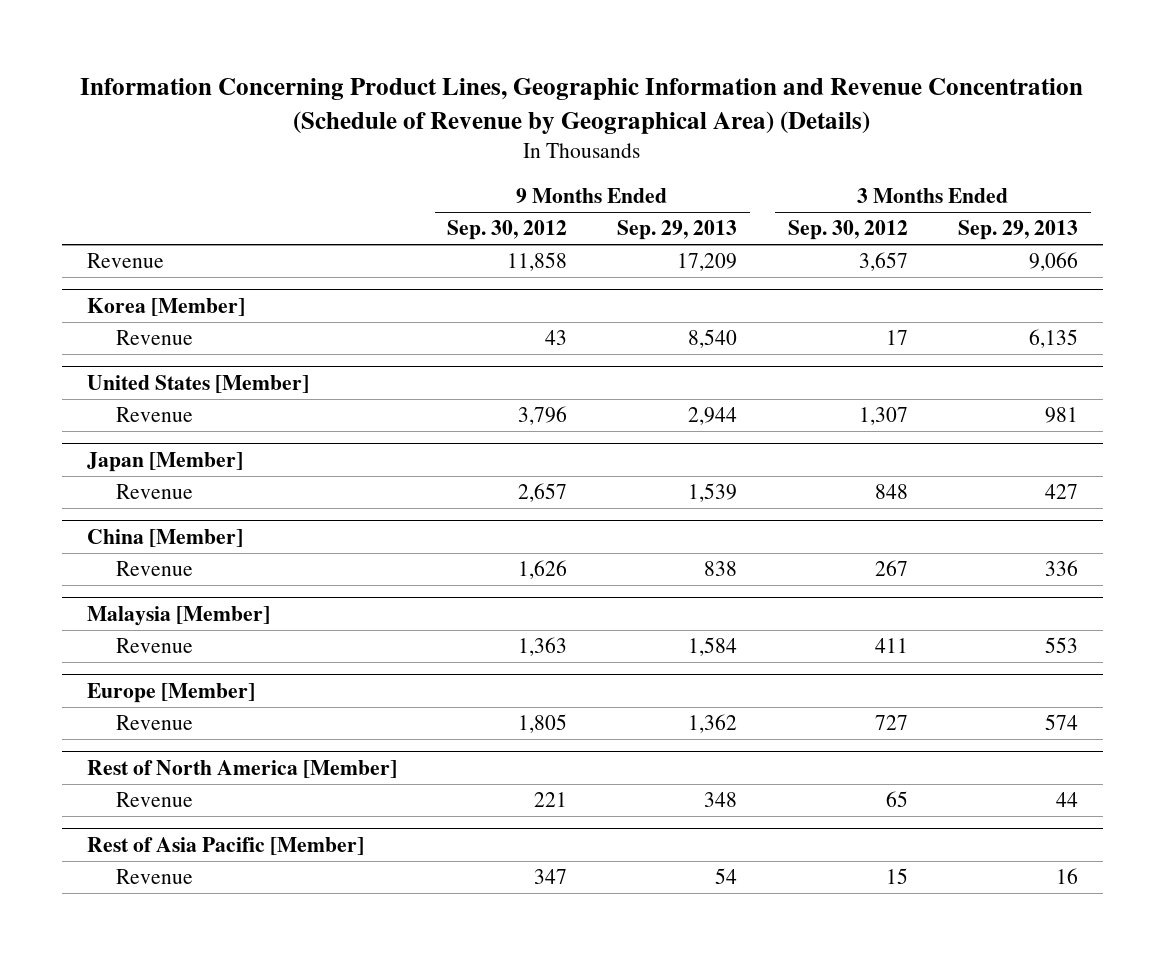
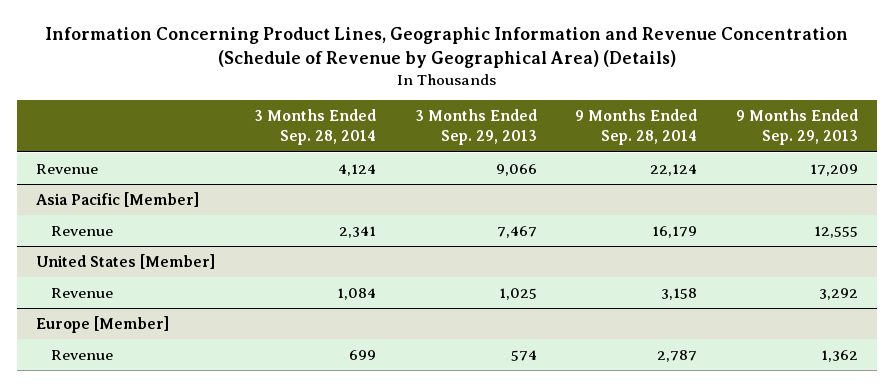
[447,220,568,241] Sep. 30, 2012 -> none
[787,220,908,241] Sep. 30, 2012 -> none
none -> [253,109,376,146] 3 Months Ended Sep. 28, 2014
none -> [575,109,698,146] 9 Months Ended Sep. 28, 2014
[86,298,245,317] Korea [Member] -> none
none -> [35,191,199,207] Asia Pacific [Member]
[688,329,738,349] 8,540 -> [814,225,859,238] 12,555
[1029,329,1079,349] 6,135 -> [496,225,537,238] 7,467
[86,452,243,473] Japan [Member] -> none
[116,484,194,500] Revenue -> none
[86,529,243,548] China [Member] -> none
[116,561,194,577] Revenue -> none
[86,606,270,627] Malaysia [Member] -> none
[116,638,194,654] Revenue -> none
[688,407,738,426] 2,944 -> [819,287,859,300] 3,292
[1045,407,1079,424] 981 -> [498,287,537,300] 1,025
[86,760,397,779] Rest of North America [Member] -> none
[116,792,194,808] Revenue -> none
[86,837,364,856] Rest of Asia Pacific [Member] -> none
[116,869,194,885] Revenue -> none

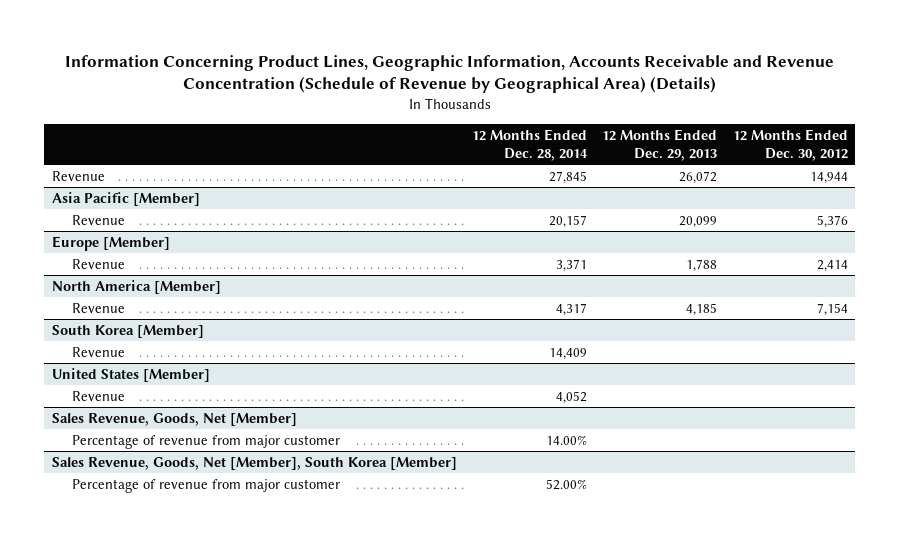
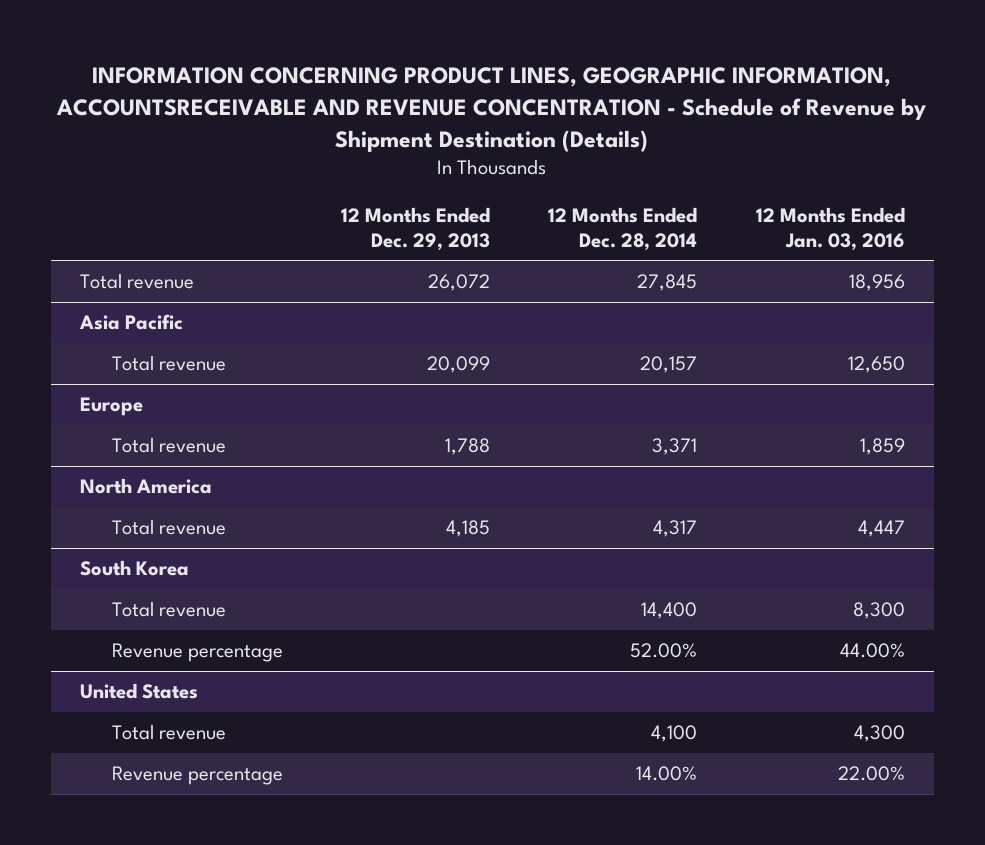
[64,54,834,94] Information Concerning Product Lines, Geographic Information, Accounts Receivable and Revenue Concentration (Schedule of Revenue by Geographical Area) (Details) -> [56,66,927,152] INFORMATION CONCERNING PRODUCT LINES, GEOGRAPHIC INFORMATION, ACCOUNTSRECEIVABLE AND REVENUE CONCENTRATION - Schedule of Revenue by Shipment Destination (Details)
[732,128,848,161] 12 Months Ended Dec. 30, 2012 -> none
none -> [755,206,905,251] 12 Months Ended Jan. 03, 2016
[51,412,297,426] Sales Revenue, Goods, Net [Member] -> none
[71,434,340,449] Percentage of revenue from major customer -> none
[51,456,457,470] Sales Revenue, Goods, Net [Member], South Korea [Member] -> none
[71,478,340,493] Percentage of revenue from major customer -> none
[51,170,105,181] Revenue -> [80,273,195,290] Total revenue
[51,191,200,206] Asia Pacific [Member] -> [79,314,184,331] Asia Pacific
[71,214,125,225] Revenue -> [111,355,226,372] Total revenue
[51,235,170,251] Europe [Member] -> [80,397,144,417] Europe
[71,258,125,269] Revenue -> [111,437,226,454] Total revenue
[51,279,221,294] North America [Member] -> [80,478,213,495] North America
[71,302,125,313] Revenue -> [111,519,226,536] Total revenue
[51,324,204,338] South Korea [Member] -> [80,560,190,577] South Korea
[71,346,125,357] Revenue -> [111,601,226,618] Total revenue
[548,347,587,360] 14,409 -> [641,602,698,620] 14,400
none -> [111,643,283,663] Revenue percentage
[51,367,210,382] United States [Member] -> [80,683,199,700] United States
[71,390,125,401] Revenue -> [111,724,226,741] Total revenue
[555,390,587,404] 4,052 -> [651,725,698,743] 4,100
none -> [111,766,283,786] Revenue percentage

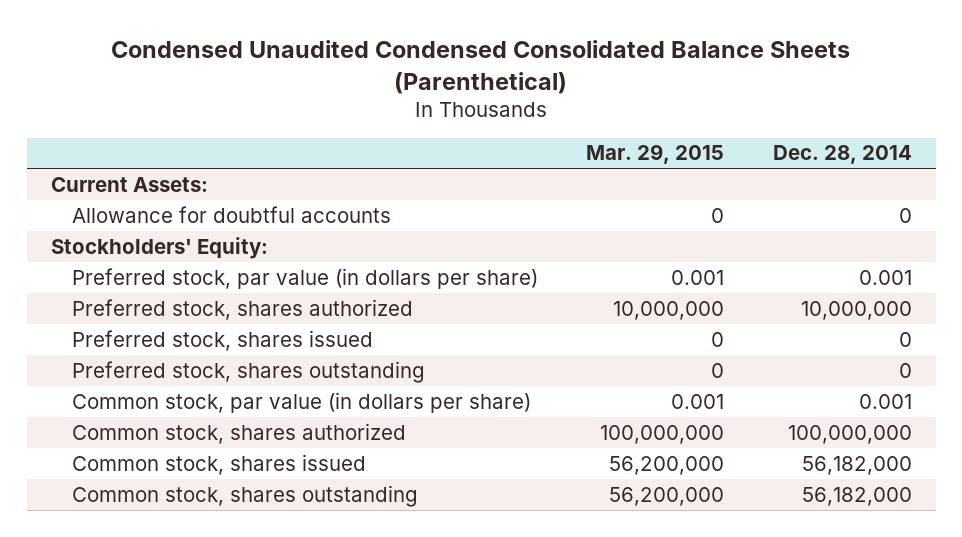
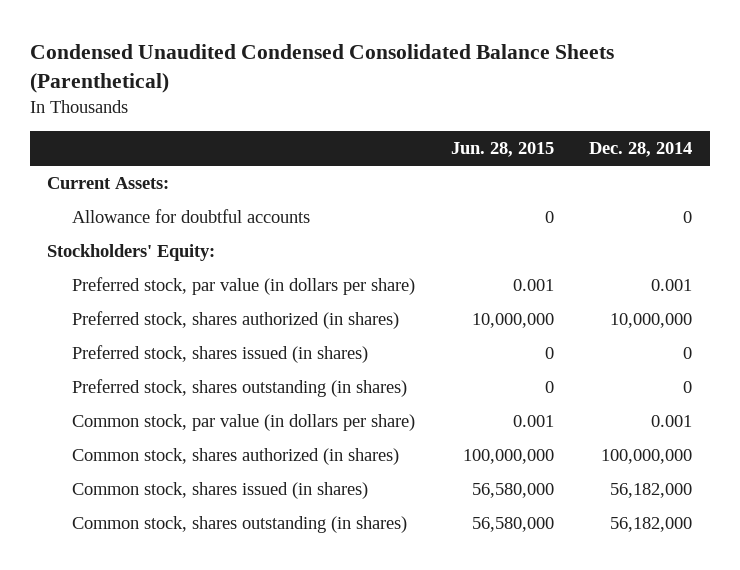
[586,144,725,165] Mar. 29, 2015 -> none
none -> [450,142,554,158] Jun. 28, 2015
[72,298,414,320] Preferred stock, shares authorized -> [72,310,400,329] Preferred stock, shares authorized (in shares)
[72,329,374,351] Preferred stock, shares issued -> [72,344,369,363] Preferred stock, shares issued (in shares)
[72,360,426,383] Preferred stock, shares outstanding -> [72,378,408,397] Preferred stock, shares outstanding (in shares)
[72,422,407,444] Common stock, shares authorized -> [72,447,400,465] Common stock, shares authorized (in shares)
[72,453,367,475] Common stock, shares issued -> [72,481,369,499] Common stock, shares issued (in shares)
[72,484,419,507] Common stock, shares outstanding -> [72,515,408,533] Common stock, shares outstanding (in shares)

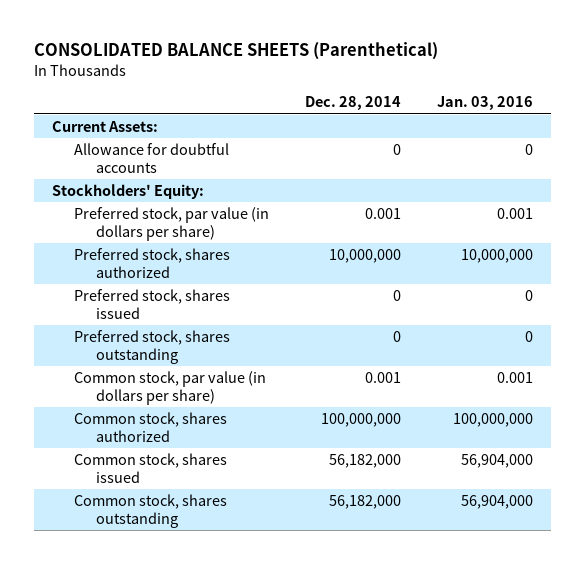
[29,43,614,93] Condensed Unaudited Condensed Consolidated Balance Sheets (Parenthetical) -> [33,42,438,61] CONSOLIDATED BALANCE SHEETS (Parenthetical)
[450,142,554,158] Jun. 28, 2015 -> none
none -> [436,96,533,111] Jan. 03, 2016
[72,310,400,329] Preferred stock, shares authorized (in shares) -> [73,247,230,278] Preferred stock, shares authorized
[72,344,369,363] Preferred stock, shares issued (in shares) -> [73,288,230,319] Preferred stock, shares issued
[72,378,408,397] Preferred stock, shares outstanding (in shares) -> [73,329,230,364] Preferred stock, shares outstanding
[72,447,400,465] Common stock, shares authorized (in shares) -> [73,411,227,442] Common stock, shares authorized
[72,481,369,499] Common stock, shares issued (in shares) -> [73,452,227,483] Common stock, shares issued
[72,515,408,533] Common stock, shares outstanding (in shares) -> [73,493,227,528] Common stock, shares outstanding

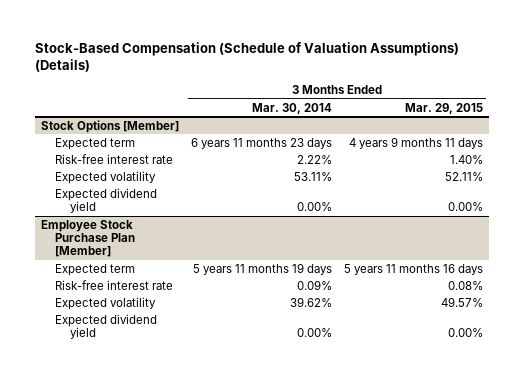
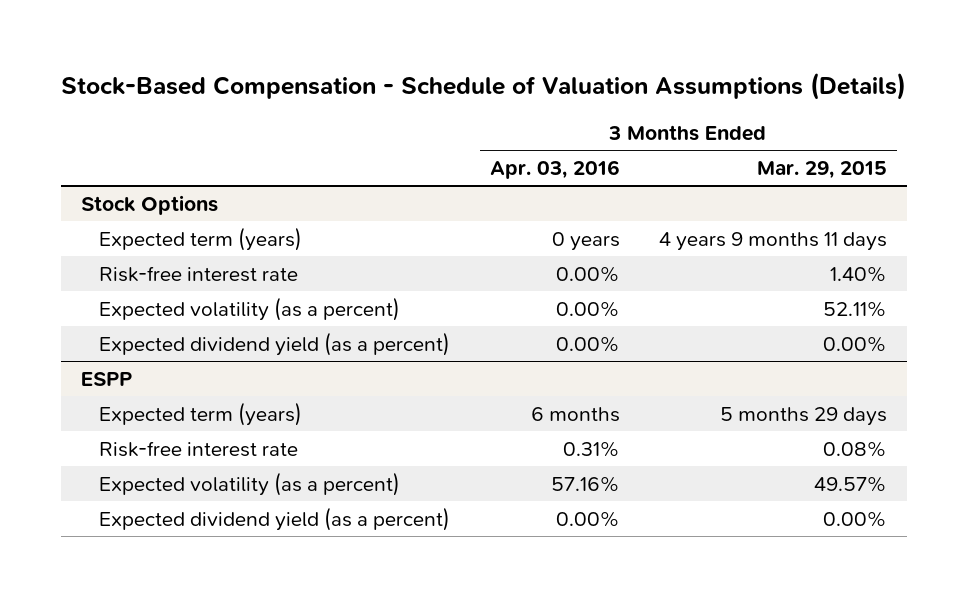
[35,41,460,73] Stock-Based Compensation (Schedule of Valuation Assumptions) (Details) -> [60,71,906,100] Stock-Based Compensation - Schedule of Valuation Assumptions (Details)
[251,102,332,114] Mar. 30, 2014 -> none
none -> [489,159,620,179] Apr. 03, 2016
[41,119,180,133] Stock Options [Member] -> [80,194,218,215] Stock Options
[55,137,136,150] Expected term -> [99,226,303,251] Expected term (years)
[55,170,157,184] Expected volatility -> [99,296,401,321] Expected volatility (as a percent)
[55,187,158,214] Expected dividend yield -> [99,331,451,356] Expected dividend yield (as a percent)
[41,219,136,258] Employee Stock Purchase Plan [Member] -> [80,371,132,386] ESPP
[55,263,136,276] Expected term -> [99,401,303,426] Expected term (years)
[343,263,483,275] 5 years 11 months 16 days -> [719,406,887,426] 5 months 29 days
[55,296,157,310] Expected volatility -> [99,471,401,496] Expected volatility (as a percent)
[55,313,158,340] Expected dividend yield -> [99,506,451,531] Expected dividend yield (as a percent)

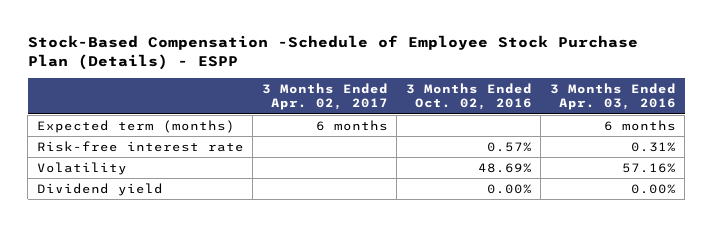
[60,71,906,100] Stock-Based Compensation - Schedule of Valuation Assumptions (Details) -> [27,34,638,70] Stock-Based Compensation -Schedule of Employee Stock Purchase Plan (Details) - ESPP
[756,160,887,179] Mar. 29, 2015 -> none
none -> [261,82,388,111] 3 Months Ended Apr. 02, 2017
none -> [405,82,532,111] 3 Months Ended Oct. 02, 2016
[80,194,218,215] Stock Options -> none
[99,265,299,282] Risk-free interest rate -> none
[99,296,401,321] Expected volatility (as a percent) -> none
[99,331,451,356] Expected dividend yield (as a percent) -> none
[80,371,132,386] ESPP -> none
[99,401,303,426] Expected term (years) -> none
[99,226,303,251] Expected term (years) -> [36,119,235,133] Expected term (months)
[551,231,620,251] 0 years -> [603,119,676,131] 6 months
[99,471,401,496] Expected volatility (as a percent) -> [36,161,127,175] Volatility
[99,506,451,531] Expected dividend yield (as a percent) -> [36,182,163,196] Dividend yield

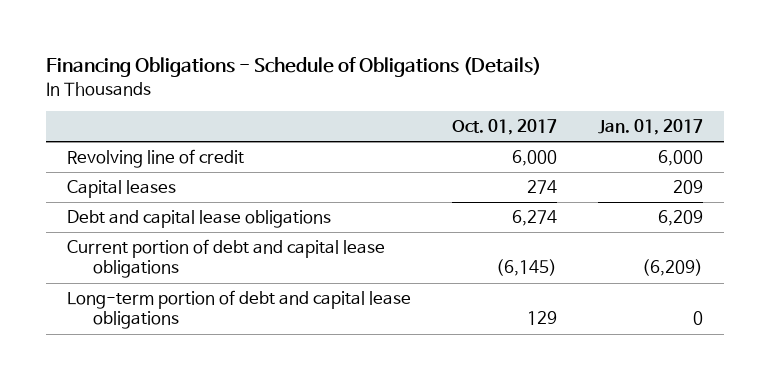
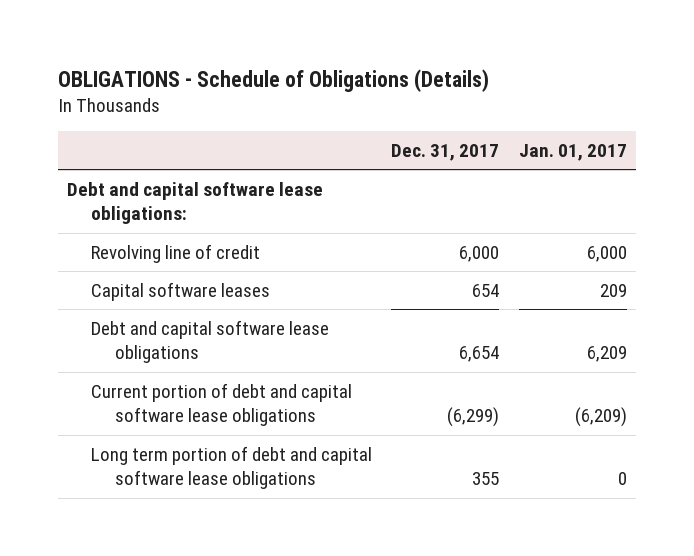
[46,57,542,78] Financing Obligations - Schedule of Obligations (Details) -> [57,68,489,92] OBLIGATIONS - Schedule of Obligations (Details)
[452,119,558,136] Oct. 01, 2017 -> none
none -> [391,143,500,161] Dec. 31, 2017
none -> [67,181,324,225] Debt and capital software lease obligations:
[67,180,177,199] Capital leases -> [91,281,271,301] Capital software leases
[67,210,332,229] Debt and capital lease obligations -> [91,319,330,364] Debt and capital software lease obligations
[67,239,386,279] Current portion of debt and capital lease obligations -> [91,382,353,427] Current portion of debt and capital software lease obligations
[67,290,412,330] Long-term portion of debt and capital lease obligations -> [91,445,373,490] Long term portion of debt and capital software lease obligations

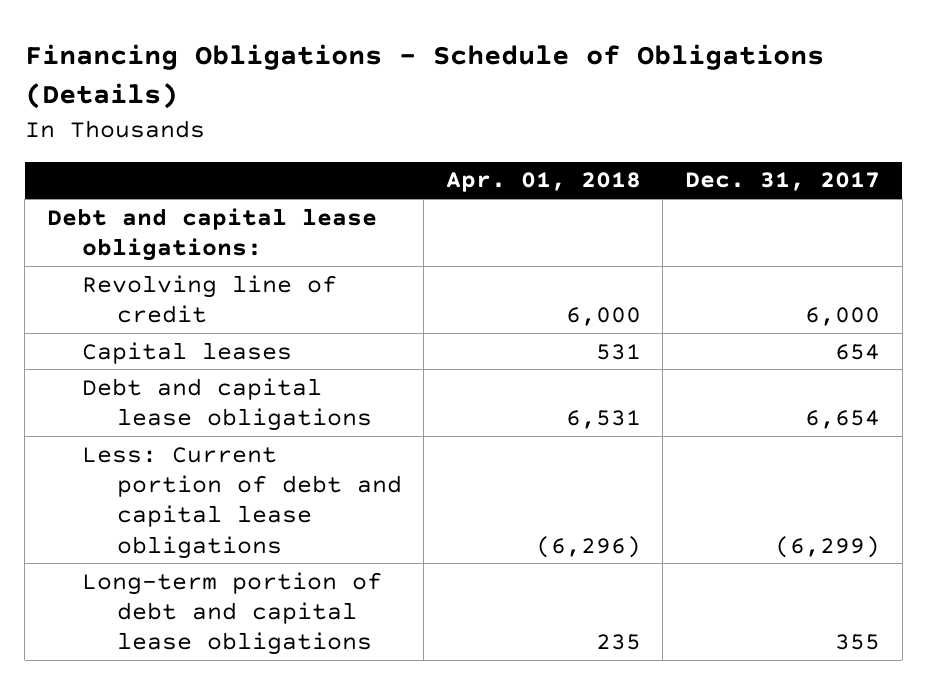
[57,68,489,92] OBLIGATIONS - Schedule of Obligations (Details) -> [24,43,824,109] Financing Obligations - Schedule of Obligations (Details)
[518,143,627,161] Jan. 01, 2017 -> none
none -> [445,172,641,193] Apr. 01, 2018
[67,181,324,225] Debt and capital software lease obligations: -> [46,207,377,261] Debt and capital lease obligations:
[91,281,271,301] Capital software leases -> [81,341,292,364] Capital leases
[91,319,330,364] Debt and capital software lease obligations -> [81,377,372,431] Debt and capital lease obligations
[91,382,353,427] Current portion of debt and capital software lease obligations -> [81,446,402,559] Less: Current portion of debt and capital lease obligations
[91,445,373,490] Long term portion of debt and capital software lease obligations -> [81,571,382,656] Long-term portion of debt and capital lease obligations

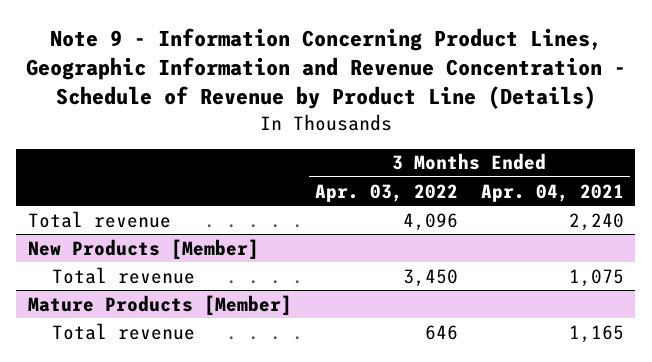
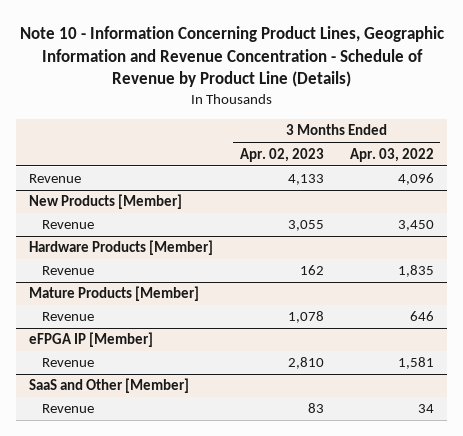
[25,27,626,110] Note 9 - Information Concerning Product Lines, Geographic Information and Revenue Concentration - Schedule of Revenue by Product Line (Details) -> [19,26,444,88] Note 10 - Information Concerning Product Lines, Geographic Information and Revenue Concentration - Schedule of Revenue by Product Line (Details)
[480,183,624,202] Apr. 04, 2021 -> none
none -> [239,147,324,162] Apr. 02, 2023
[27,210,171,228] Total revenue -> [29,174,82,184] Revenue
[52,266,196,284] Total revenue -> [42,220,95,230] Revenue
none -> [29,240,214,256] Hardware Products [Member]
none -> [42,266,95,276] Revenue
[52,322,196,340] Total revenue -> [42,312,95,322] Revenue
none -> [29,332,154,348] eFPGA IP [Member]
none -> [42,358,95,368] Revenue
none -> [29,378,190,394] SaaS and Other [Member]
none -> [42,404,95,414] Revenue

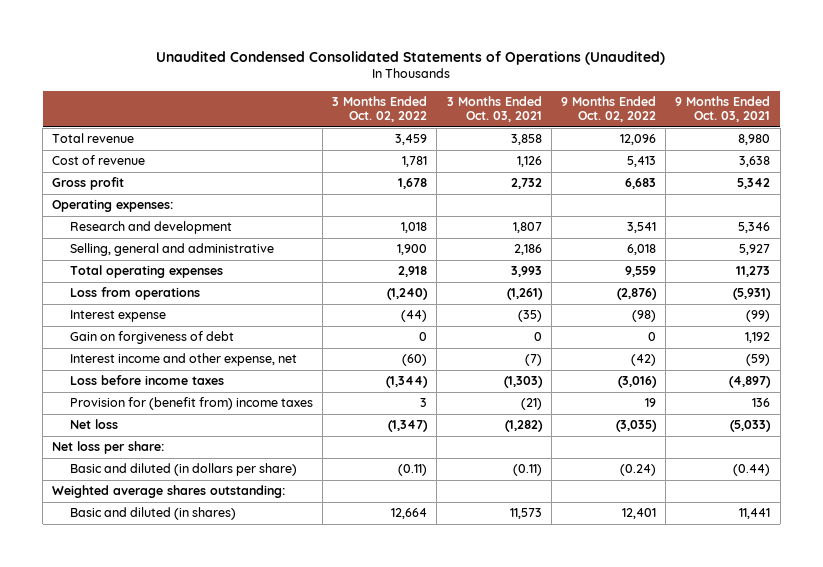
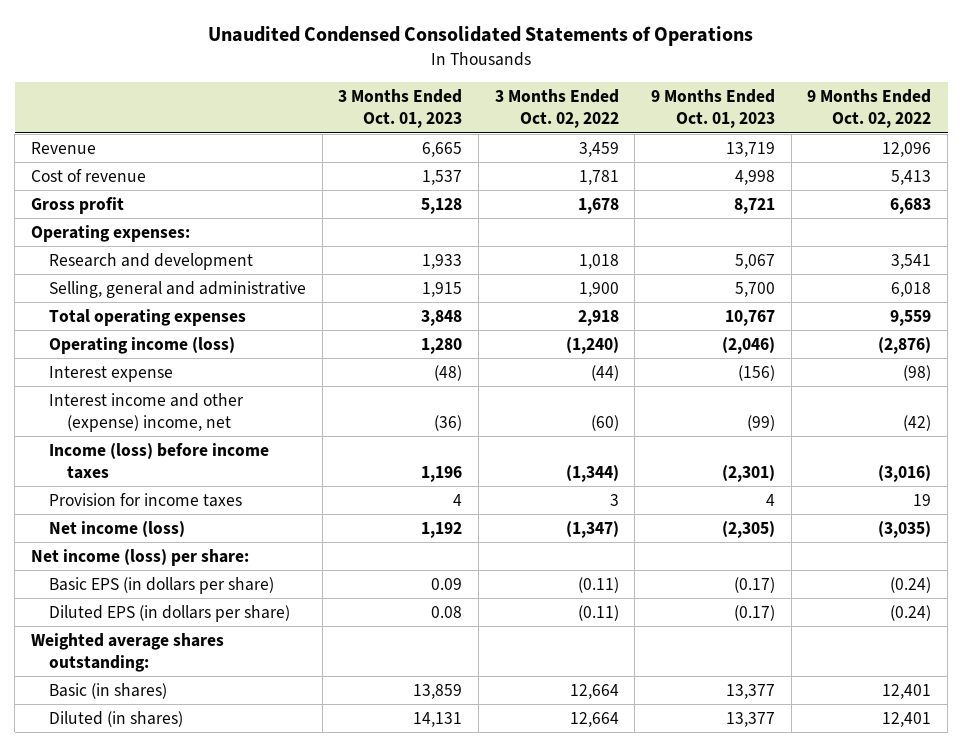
[156,50,666,65] Unaudited Condensed Consolidated Statements of Operations (Unaudited) -> [208,26,754,47] Unaudited Condensed Consolidated Statements of Operations
[446,95,542,123] 3 Months Ended Oct. 03, 2021 -> none
[675,95,771,123] 9 Months Ended Oct. 03, 2021 -> none
none -> [338,88,463,129] 3 Months Ended Oct. 01, 2023
none -> [651,88,776,129] 9 Months Ended Oct. 01, 2023
[52,133,135,144] Total revenue -> [30,141,96,154] Revenue
[69,287,200,301] Loss from operations -> [49,336,236,354] Operating income (loss)
[69,331,234,345] Gain on forgiveness of debt -> none
[69,353,297,367] Interest income and other expense, net -> [49,392,245,433] Interest income and other (expense) income, net
[69,375,224,386] Loss before income taxes -> [49,442,270,480] Income (loss) before income taxes
[69,397,313,411] Provision for (benefit from) income taxes -> [49,492,243,507] Provision for income taxes
[69,419,118,430] Net loss -> [49,520,186,537] Net income (loss)
[52,441,165,455] Net loss per share: -> [30,548,249,566] Net income (loss) per share:
[69,463,297,477] Basic and diluted (in dollars per share) -> [49,576,275,594] Basic EPS (in dollars per share)
none -> [49,604,291,622] Diluted EPS (in dollars per share)
[69,507,236,521] Basic and diluted (in shares) -> [49,682,168,699] Basic (in shares)
none -> [49,710,184,727] Diluted (in shares)

